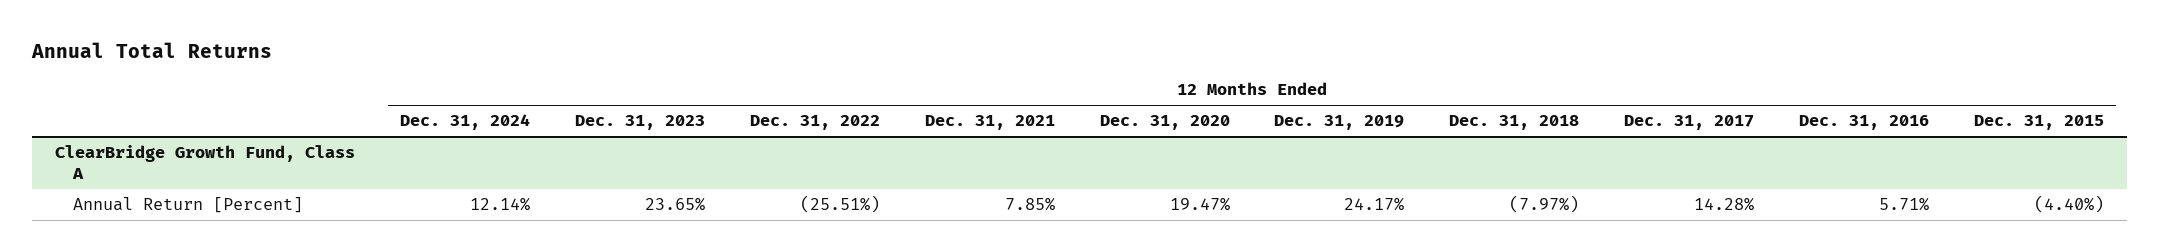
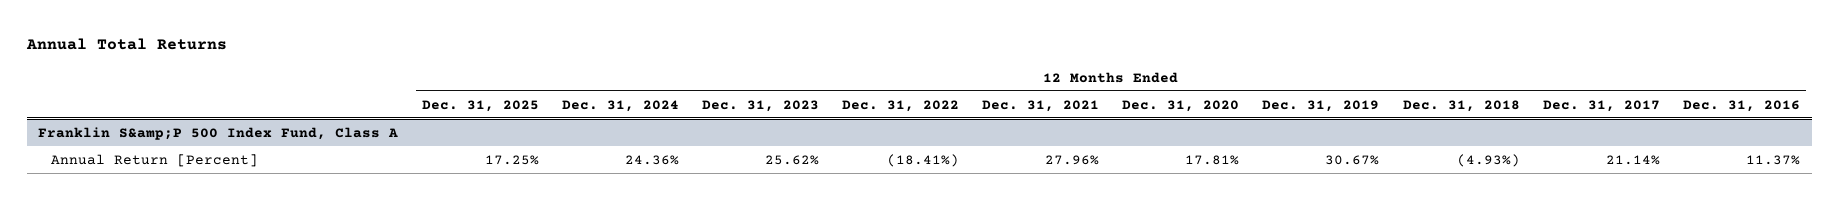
[1974,115,2105,131] Dec. 31, 2015 -> none
none -> [421,99,539,112] Dec. 31, 2025
[54,145,355,180] ClearBridge Growth Fund, Class A -> none
none -> [38,126,399,140] Franklin S&amp;P 500 Index Fund, Class A
[469,197,530,212] 12.14% -> [624,154,679,165] 24.36%
[644,197,705,212] 23.65% -> [764,154,819,165] 25.62%
[799,195,880,214] (25.51%) -> [887,153,960,167] (18.41%)
[1004,197,1055,212] 7.85% -> [1045,154,1100,165] 27.96%
[1169,197,1230,212] 19.47% -> [1185,154,1240,165] 17.81%
[1344,197,1405,212] 24.17% -> [1325,154,1380,165] 30.67%
[1509,195,1580,214] (7.97%) -> [1456,153,1520,167] (4.93%)
[1694,197,1755,212] 14.28% -> [1605,154,1660,165] 21.14%
[1879,197,1930,212] 5.71% -> [1745,154,1800,165] 11.37%

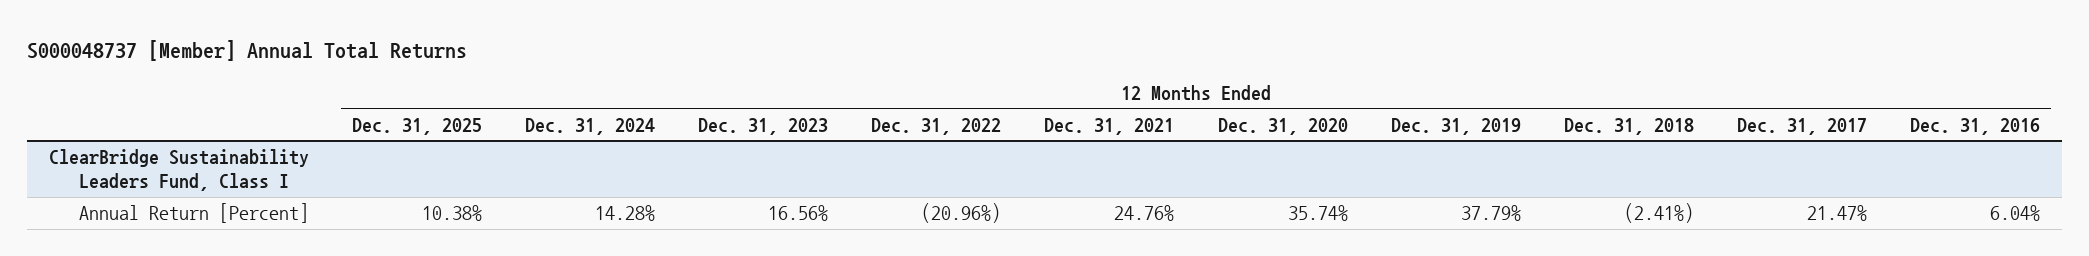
[25,38,227,51] Annual Total Returns -> [27,40,468,62] S000048737 [Member] Annual Total Returns
[38,126,399,140] Franklin S&amp;P 500 Index Fund, Class A -> none
none -> [48,149,309,191] ClearBridge Sustainability Leaders Fund, Class I
[484,154,539,165] 17.25% -> [422,205,483,222] 10.38%
[624,154,679,165] 24.36% -> [595,205,656,222] 14.28%
[764,154,819,165] 25.62% -> [768,205,829,222] 16.56%
[887,153,960,167] (18.41%) -> [921,203,1002,224] (20.96%)
[1045,154,1100,165] 27.96% -> [1114,205,1175,222] 24.76%
[1185,154,1240,165] 17.81% -> [1287,205,1348,222] 35.74%
[1325,154,1380,165] 30.67% -> [1460,205,1521,222] 37.79%
[1456,153,1520,167] (4.93%) -> [1623,203,1694,224] (2.41%)
[1605,154,1660,165] 21.14% -> [1806,205,1867,222] 21.47%
[1745,154,1800,165] 11.37% -> [1990,205,2041,222] 6.04%

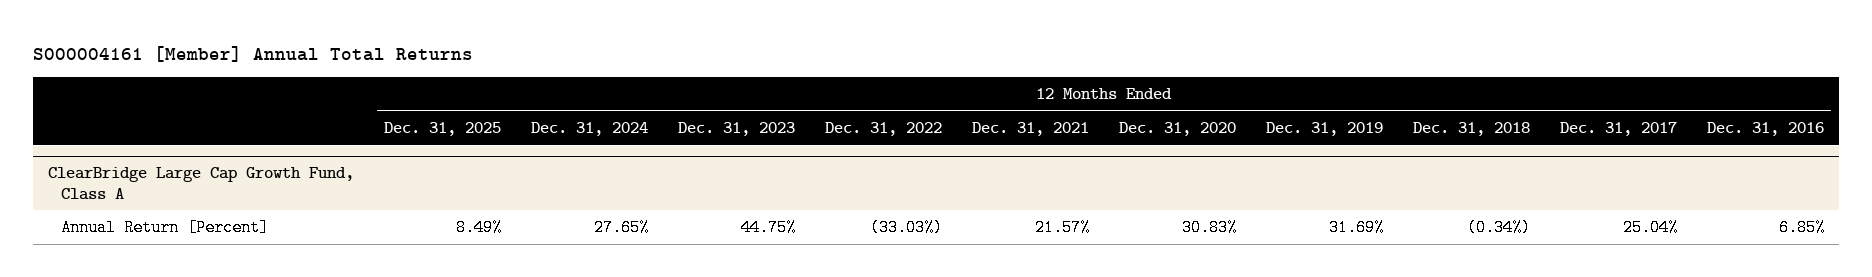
[27,40,468,62] S000048737 [Member] Annual Total Returns -> [33,45,474,62] S000004161 [Member] Annual Total Returns
[48,149,309,191] ClearBridge Sustainability Leaders Fund, Class I -> none
none -> [48,167,355,200] ClearBridge Large Cap Growth Fund, Class A
[422,205,483,222] 10.38% -> [456,219,503,237] 8.49%
[595,205,656,222] 14.28% -> [594,219,650,237] 27.65%
[768,205,829,222] 16.56% -> [741,219,797,237] 44.75%
[921,203,1002,224] (20.96%) -> [869,219,943,237] (33.03%)
[1114,205,1175,222] 24.76% -> [1034,219,1090,237] 21.57%
[1287,205,1348,222] 35.74% -> [1181,219,1237,237] 30.83%
[1460,205,1521,222] 37.79% -> [1328,219,1384,237] 31.69%
[1623,203,1694,224] (2.41%) -> [1466,219,1531,237] (0.34%)
[1806,205,1867,222] 21.47% -> [1622,219,1678,237] 25.04%
[1990,205,2041,222] 6.04% -> [1778,219,1825,237] 6.85%

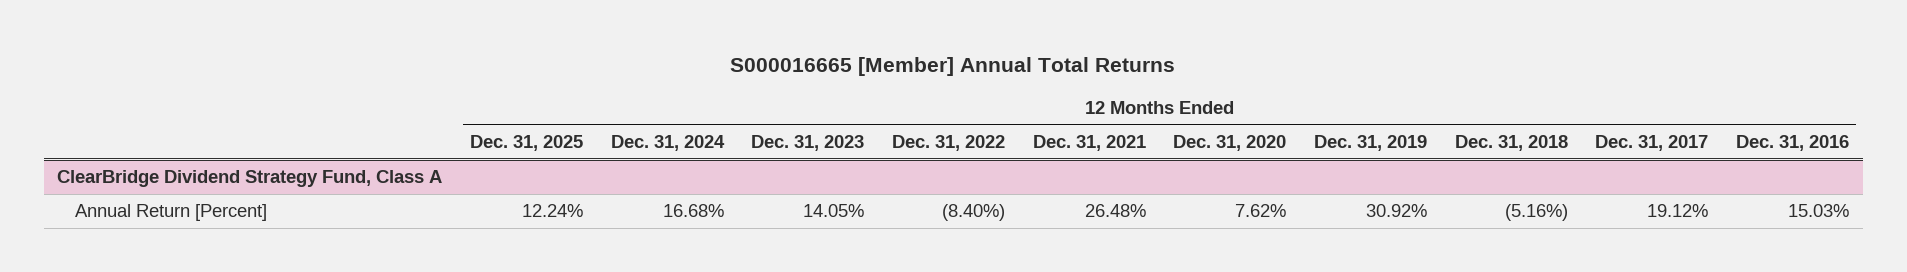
[33,45,474,62] S000004161 [Member] Annual Total Returns -> [730,56,1176,76] S000016665 [Member] Annual Total Returns
[48,167,355,200] ClearBridge Large Cap Growth Fund, Class A -> none
none -> [57,170,443,188] ClearBridge Dividend Strategy Fund, Class A
[456,219,503,237] 8.49% -> [522,204,584,218] 12.24%
[594,219,650,237] 27.65% -> [662,204,724,218] 16.68%
[741,219,797,237] 44.75% -> [803,204,865,218] 14.05%
[869,219,943,237] (33.03%) -> [942,204,1006,222] (8.40%)
[1034,219,1090,237] 21.57% -> [1084,204,1146,218] 26.48%
[1181,219,1237,237] 30.83% -> [1235,204,1287,218] 7.62%
[1328,219,1384,237] 31.69% -> [1366,204,1428,218] 30.92%
[1466,219,1531,237] (0.34%) -> [1504,204,1568,222] (5.16%)
[1622,219,1678,237] 25.04% -> [1647,204,1709,218] 19.12%
[1778,219,1825,237] 6.85% -> [1788,204,1850,218] 15.03%

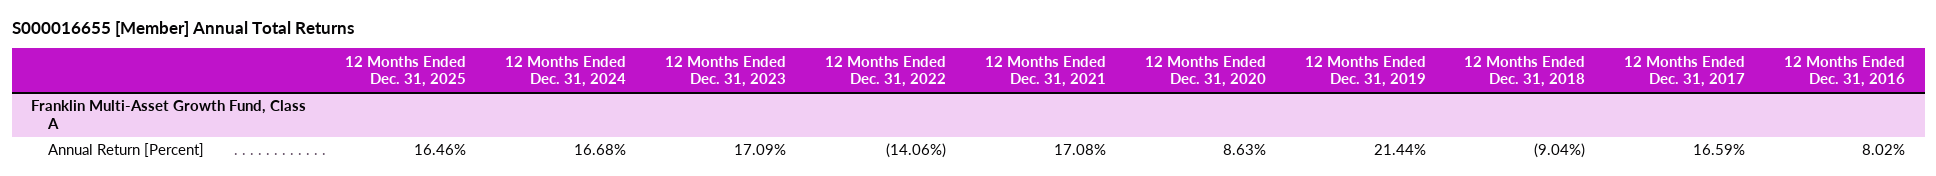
[730,56,1176,76] S000016665 [Member] Annual Total Returns -> [11,20,354,37] S000016655 [Member] Annual Total Returns
[57,170,443,188] ClearBridge Dividend Strategy Fund, Class A -> none
none -> [31,100,307,129] Franklin Multi-Asset Growth Fund, Class A
[522,204,584,218] 12.24% -> [414,144,467,156] 16.46%
[803,204,865,218] 14.05% -> [733,144,786,156] 17.09%
[942,204,1006,222] (8.40%) -> [885,143,946,159] (14.06%)
[1084,204,1146,218] 26.48% -> [1053,144,1106,156] 17.08%
[1235,204,1287,218] 7.62% -> [1222,144,1266,156] 8.63%
[1366,204,1428,218] 30.92% -> [1373,144,1426,156] 21.44%
[1504,204,1568,222] (5.16%) -> [1534,143,1586,159] (9.04%)
[1647,204,1709,218] 19.12% -> [1693,144,1746,156] 16.59%
[1788,204,1850,218] 15.03% -> [1862,144,1906,156] 8.02%

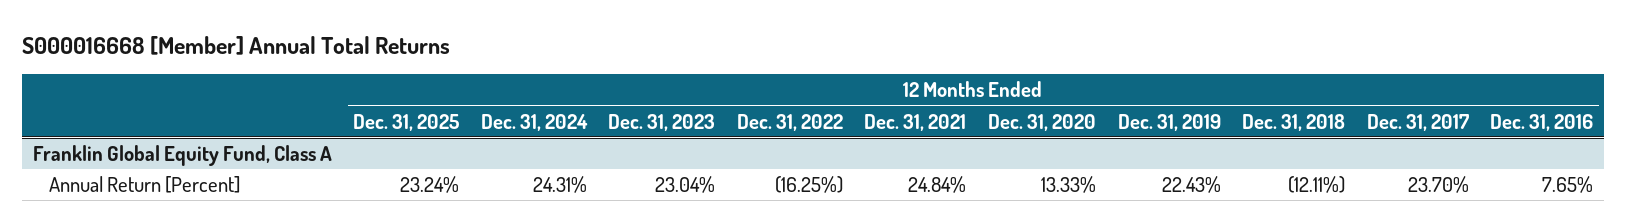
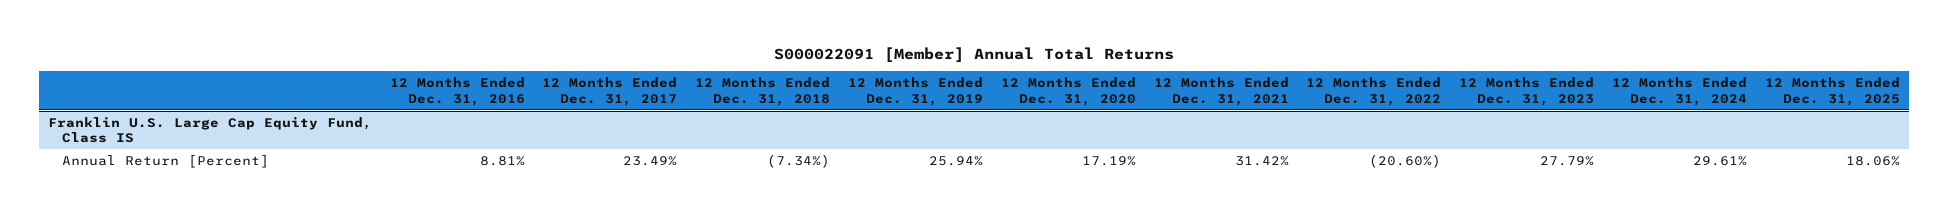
[21,35,450,55] S000016668 [Member] Annual Total Returns -> [773,46,1174,63] S000022091 [Member] Annual Total Returns
[32,145,332,167] Franklin Global Equity Fund, Class A -> none
none -> [47,116,372,144] Franklin U.S. Large Cap Equity Fund, Class IS
[400,176,460,194] 23.24% -> [1845,155,1900,166] 18.06%
[532,176,587,194] 24.31% -> [1692,155,1747,166] 29.61%
[655,176,716,194] 23.04% -> [1540,155,1595,166] 27.79%
[774,176,843,194] (16.25%) -> [1369,153,1442,168] (20.60%)
[908,176,967,194] 24.84% -> [1234,155,1289,166] 31.42%
[1041,176,1097,194] 13.33% -> [1081,155,1136,166] 17.19%
[1161,176,1221,194] 22.43% -> [928,155,983,166] 25.94%
[1288,176,1346,194] (12.11%) -> [767,153,831,168] (7.34%)
[1407,176,1469,194] 23.70% -> [623,155,678,166] 23.49%
[1542,176,1594,194] 7.65% -> [479,155,525,166] 8.81%

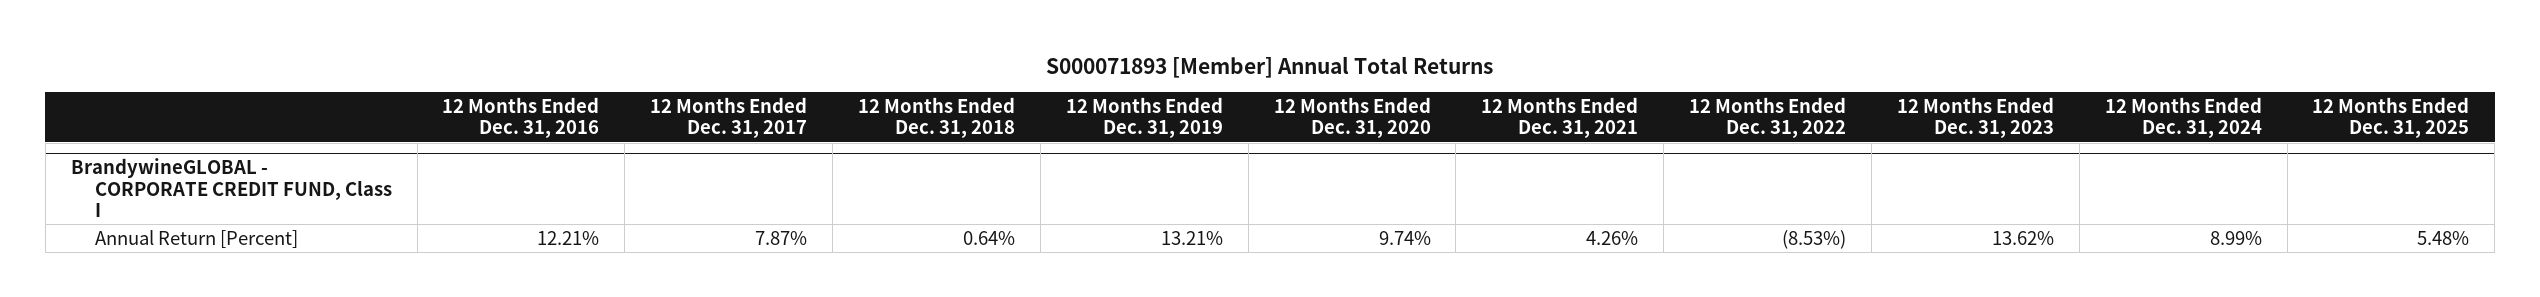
[773,46,1174,63] S000022091 [Member] Annual Total Returns -> [1046,55,1494,78] S000071893 [Member] Annual Total Returns
[47,116,372,144] Franklin U.S. Large Cap Equity Fund, Class IS -> none
none -> [70,158,392,217] BrandywineGLOBAL - CORPORATE CREDIT FUND, Class I
[479,155,525,166] 8.81% -> [537,230,600,245] 12.21%
[623,155,678,166] 23.49% -> [755,230,808,245] 7.87%
[767,153,831,168] (7.34%) -> [963,230,1016,245] 0.64%
[928,155,983,166] 25.94% -> [1160,230,1223,245] 13.21%
[1081,155,1136,166] 17.19% -> [1378,230,1431,245] 9.74%
[1234,155,1289,166] 31.42% -> [1586,230,1639,245] 4.26%
[1369,153,1442,168] (20.60%) -> [1782,229,1847,249] (8.53%)
[1540,155,1595,166] 27.79% -> [1991,230,2054,245] 13.62%
[1692,155,1747,166] 29.61% -> [2209,230,2262,245] 8.99%
[1845,155,1900,166] 18.06% -> [2417,230,2470,245] 5.48%

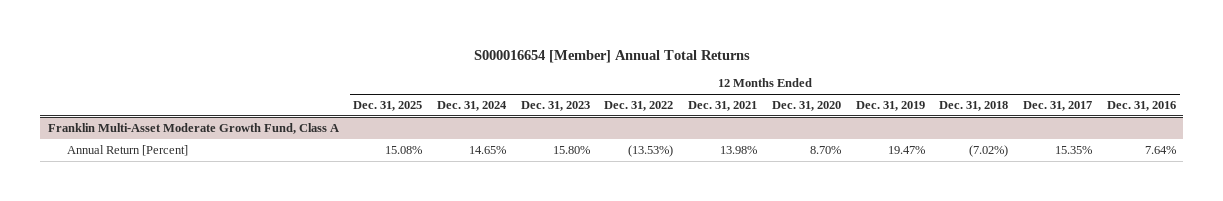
[1046,55,1494,78] S000071893 [Member] Annual Total Returns -> [473,49,750,63] S000016654 [Member] Annual Total Returns
[70,158,392,217] BrandywineGLOBAL - CORPORATE CREDIT FUND, Class I -> none
none -> [47,122,339,134] Franklin Multi-Asset Moderate Growth Fund, Class A
[537,230,600,245] 12.21% -> [1144,145,1176,154] 7.64%
[755,230,808,245] 7.87% -> [1055,145,1093,154] 15.35%
[963,230,1016,245] 0.64% -> [969,144,1009,157] (7.02%)
[1160,230,1223,245] 13.21% -> [887,145,925,154] 19.47%
[1378,230,1431,245] 9.74% -> [809,145,841,154] 8.70%
[1586,230,1639,245] 4.26% -> [720,145,758,154] 13.98%
[1782,229,1847,249] (8.53%) -> [628,144,674,157] (13.53%)
[1991,230,2054,245] 13.62% -> [552,145,590,154] 15.80%
[2209,230,2262,245] 8.99% -> [469,145,507,154] 14.65%
[2417,230,2470,245] 5.48% -> [385,145,423,154] 15.08%

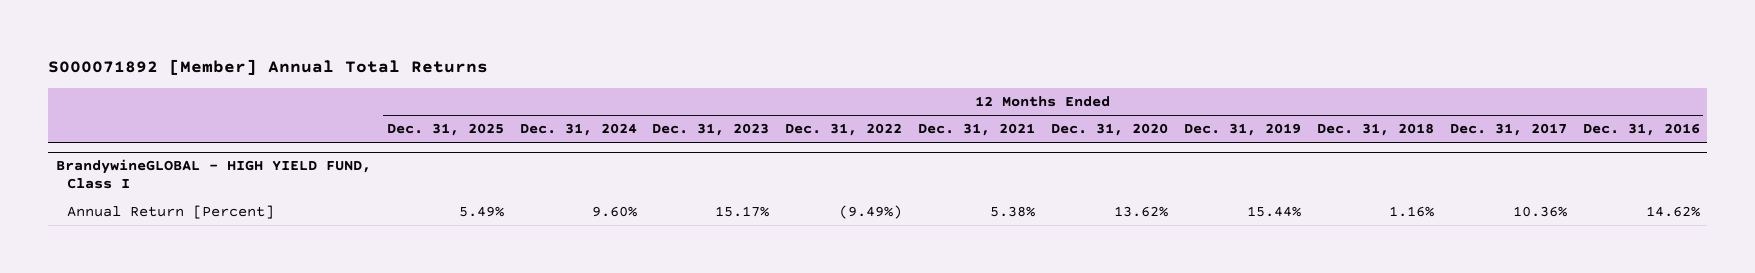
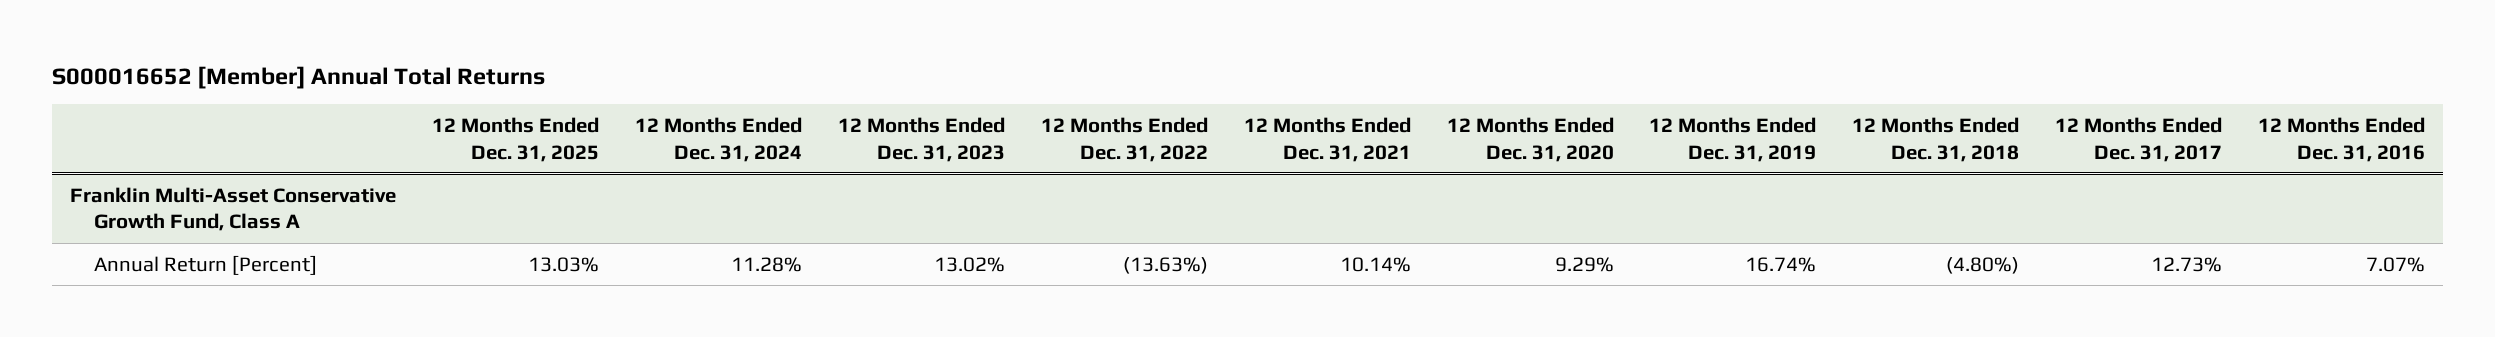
[47,58,488,75] S000071892 [Member] Annual Total Returns -> [52,66,546,90] S000016652 [Member] Annual Total Returns
[55,159,371,190] BrandywineGLOBAL - HIGH YIELD FUND, Class I -> none
none -> [70,186,397,232] Franklin Multi-Asset Conservative Growth Fund, Class A
[458,206,504,218] 5.49% -> [528,256,600,272] 13.03%
[591,206,637,218] 9.60% -> [730,256,802,272] 11.28%
[715,206,770,218] 15.17% -> [933,256,1005,272] 13.02%
[839,205,903,220] (9.49%) -> [1122,256,1208,274] (13.63%)
[990,206,1036,218] 5.38% -> [1339,256,1411,272] 10.14%
[1114,206,1169,218] 13.62% -> [1554,256,1614,272] 9.29%
[1246,206,1301,218] 15.44% -> [1745,256,1817,272] 16.74%
[1388,206,1434,218] 1.16% -> [1946,256,2020,274] (4.80%)
[1512,206,1567,218] 10.36% -> [2151,256,2223,272] 12.73%
[1645,206,1700,218] 14.62% -> [2366,256,2426,272] 7.07%

